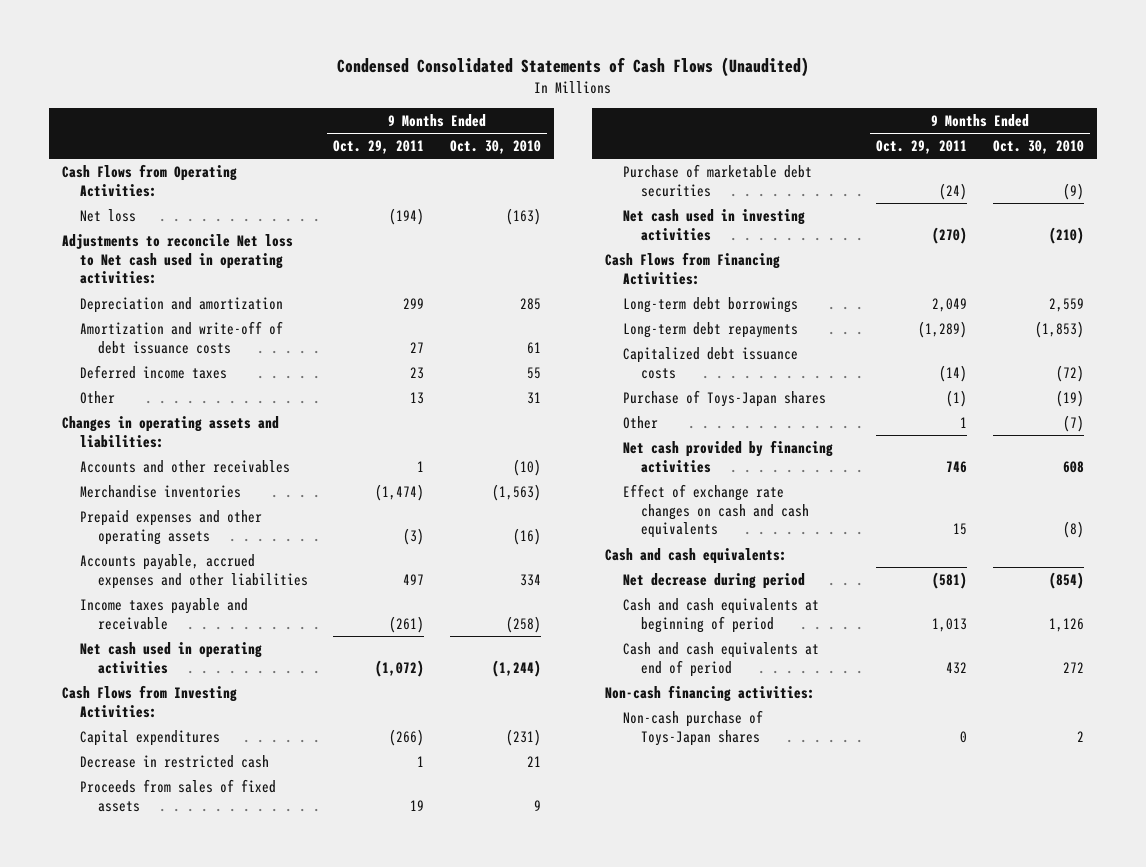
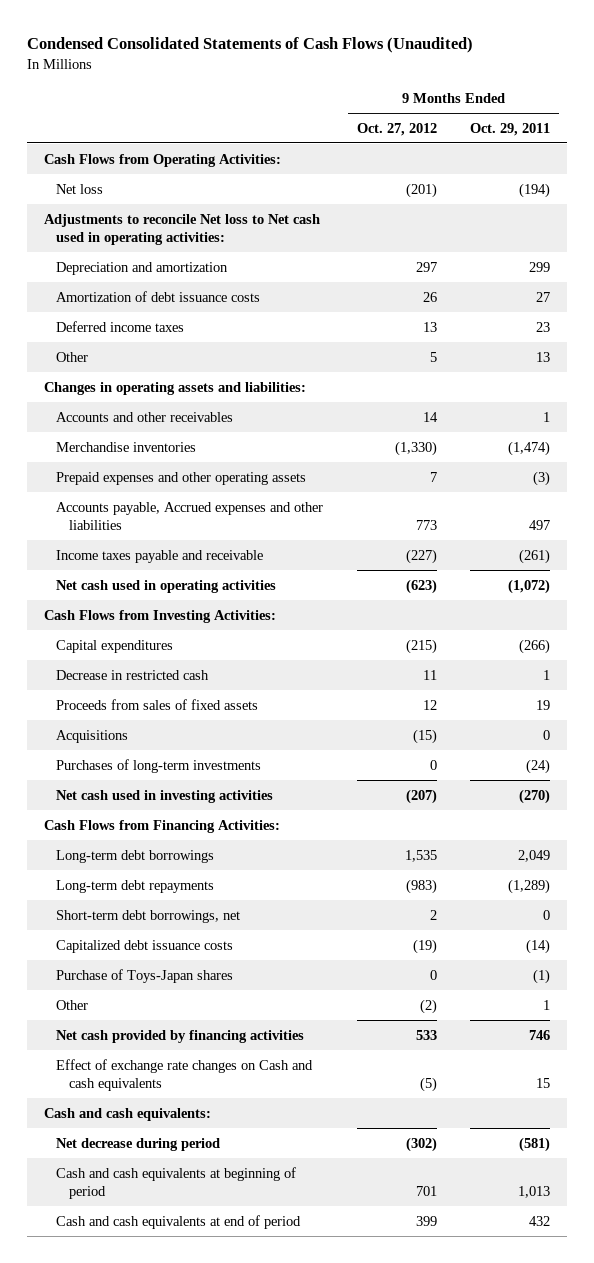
[450,140,542,155] Oct. 30, 2010 -> none
none -> [356,122,437,136] Oct. 27, 2012
[79,320,283,354] Amortization and write-off of debt issuance costs -> [56,290,261,302] Amortization of debt issuance costs
[79,553,308,589] Accounts payable, accrued expenses and other liabilities -> [56,501,324,531] Accounts payable, Accrued expenses and other liabilities
none -> [56,729,129,743] Acquisitions
[622,163,812,197] Purchase of marketable debt securities -> [56,758,262,773] Purchases of long-term investments
none -> [56,909,241,923] Short-term debt borrowings, net
[622,483,809,539] Effect of exchange rate changes on cash and cash equivalents -> [56,1058,314,1092] Effect of exchange rate changes on Cash and cash equivalents
[604,684,815,702] Non-cash financing activities: -> none
[622,709,763,746] Non-cash purchase of Toys-Japan shares -> none

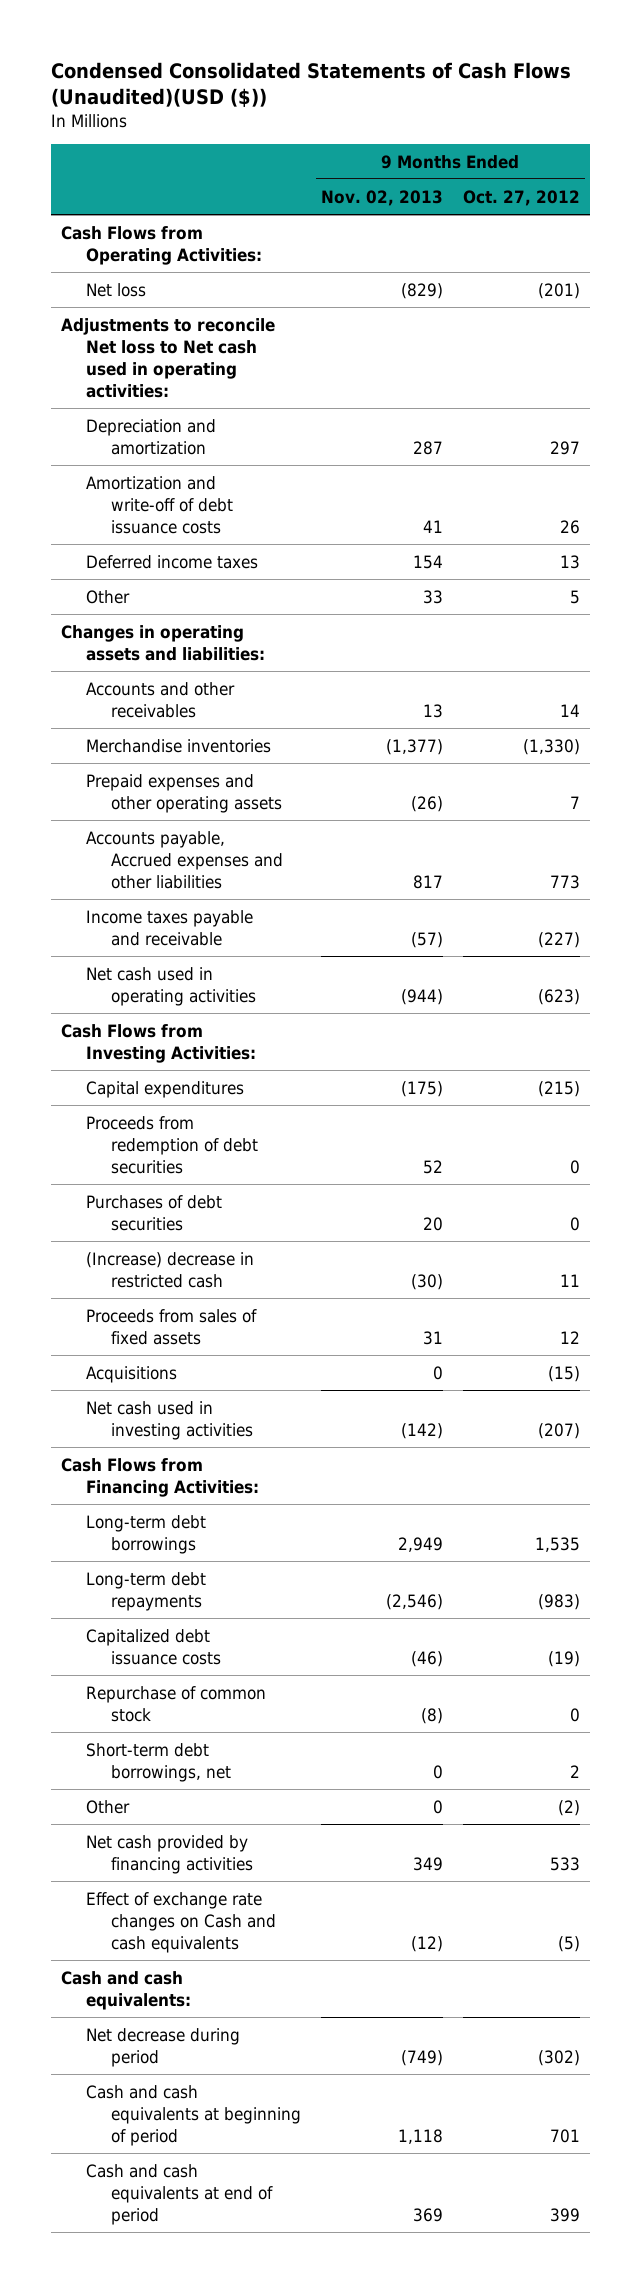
[26,37,473,54] Condensed Consolidated Statements of Cash Flows (Unaudited) -> [51,61,572,107] Condensed Consolidated Statements of Cash Flows (Unaudited)(USD ($))
[470,122,551,136] Oct. 29, 2011 -> none
none -> [320,189,443,206] Nov. 02, 2013
[56,290,261,302] Amortization of debt issuance costs -> [86,475,233,534] Amortization and write-off of debt issuance costs
none -> [86,1115,258,1174] Proceeds from redemption of debt securities
none -> [86,1194,223,1231] Purchases of debt securities
[56,669,210,680] Decrease in restricted cash -> [86,1251,255,1288] (Increase) decrease in restricted cash
[56,758,262,773] Purchases of long-term investments -> none
[56,968,234,983] Purchase of Toys-Japan shares -> none
none -> [86,1685,267,1722] Repurchase of common stock
[56,909,241,923] Short-term debt borrowings, net -> [86,1742,231,1782] Short-term debt borrowings, net

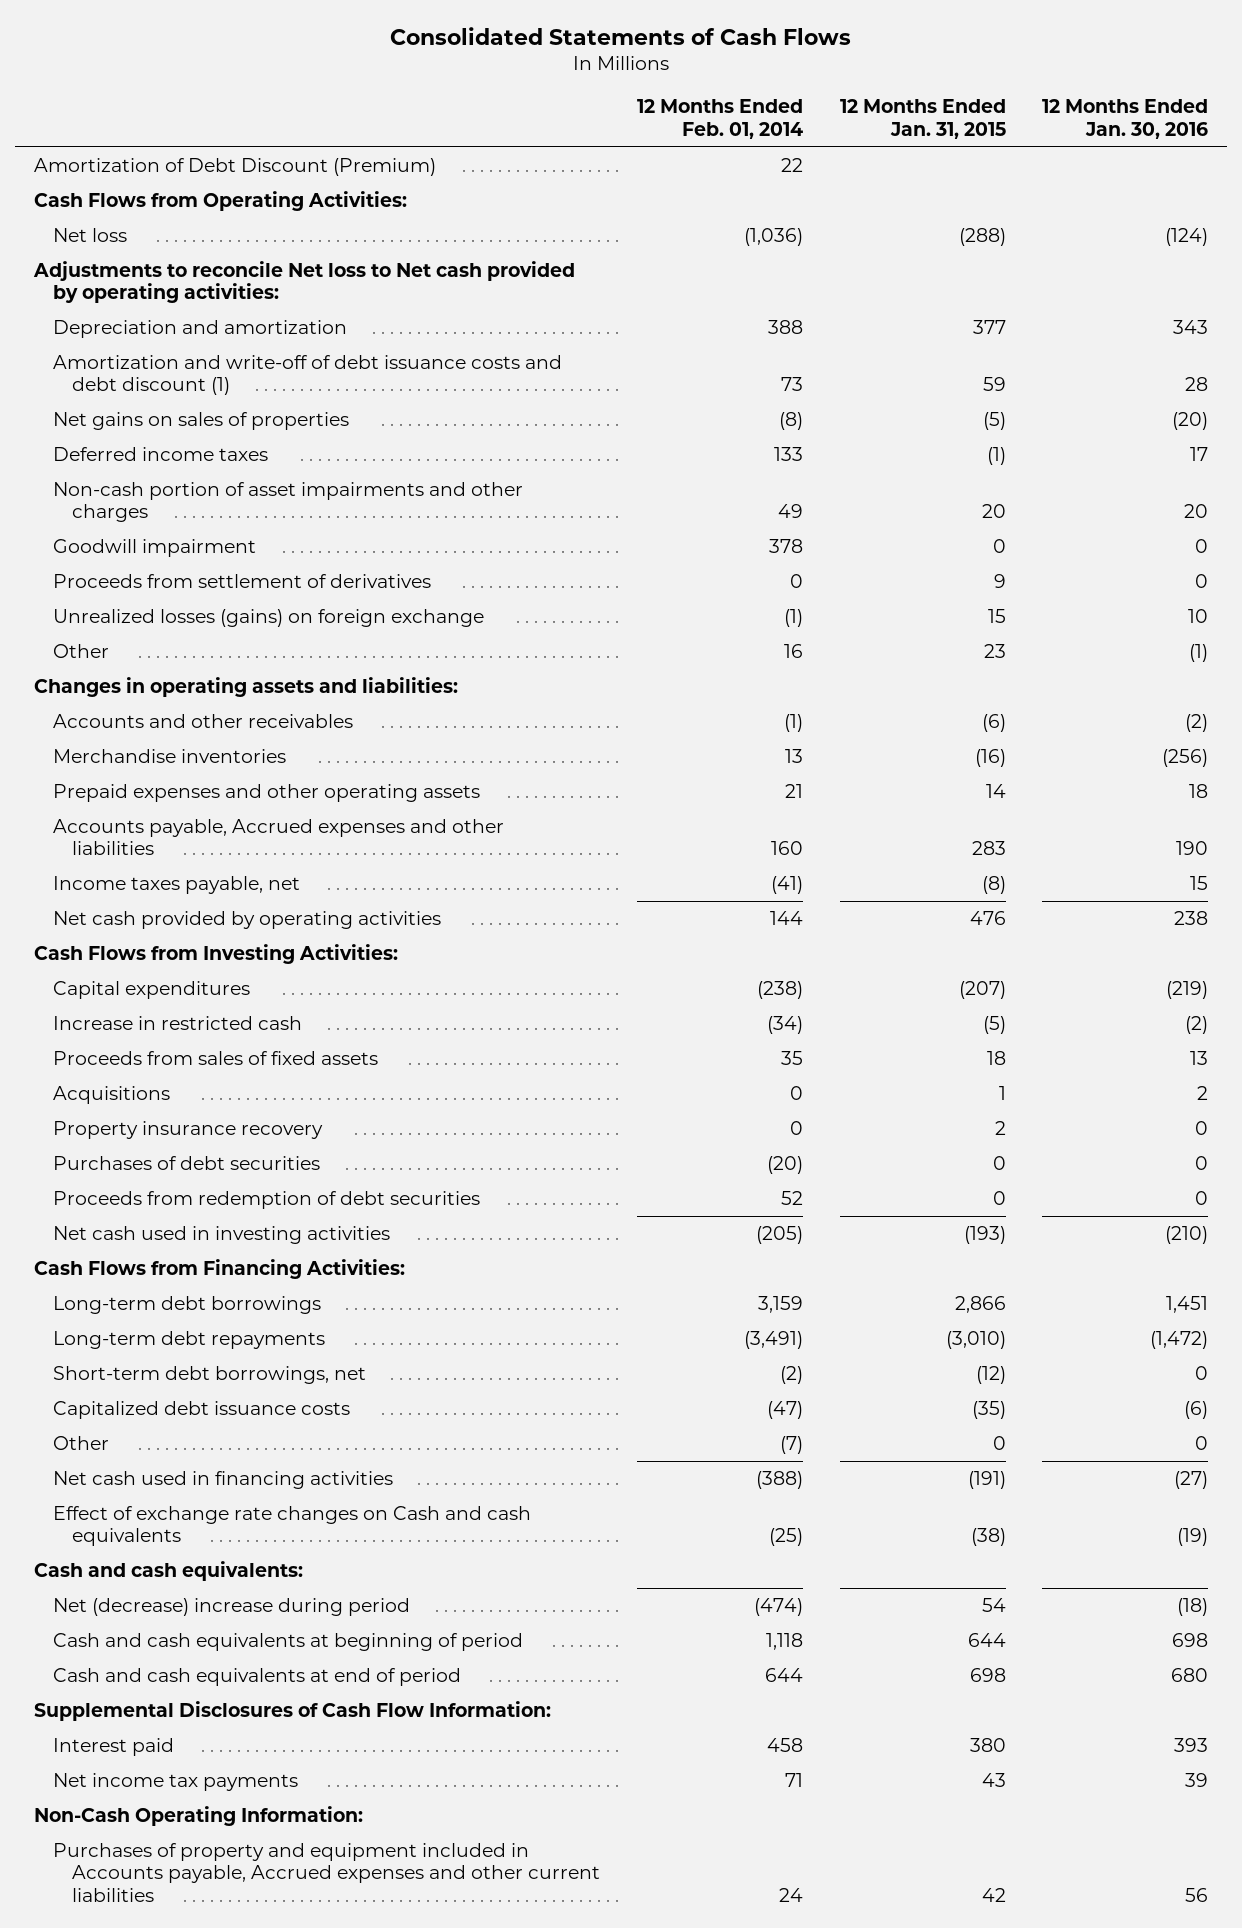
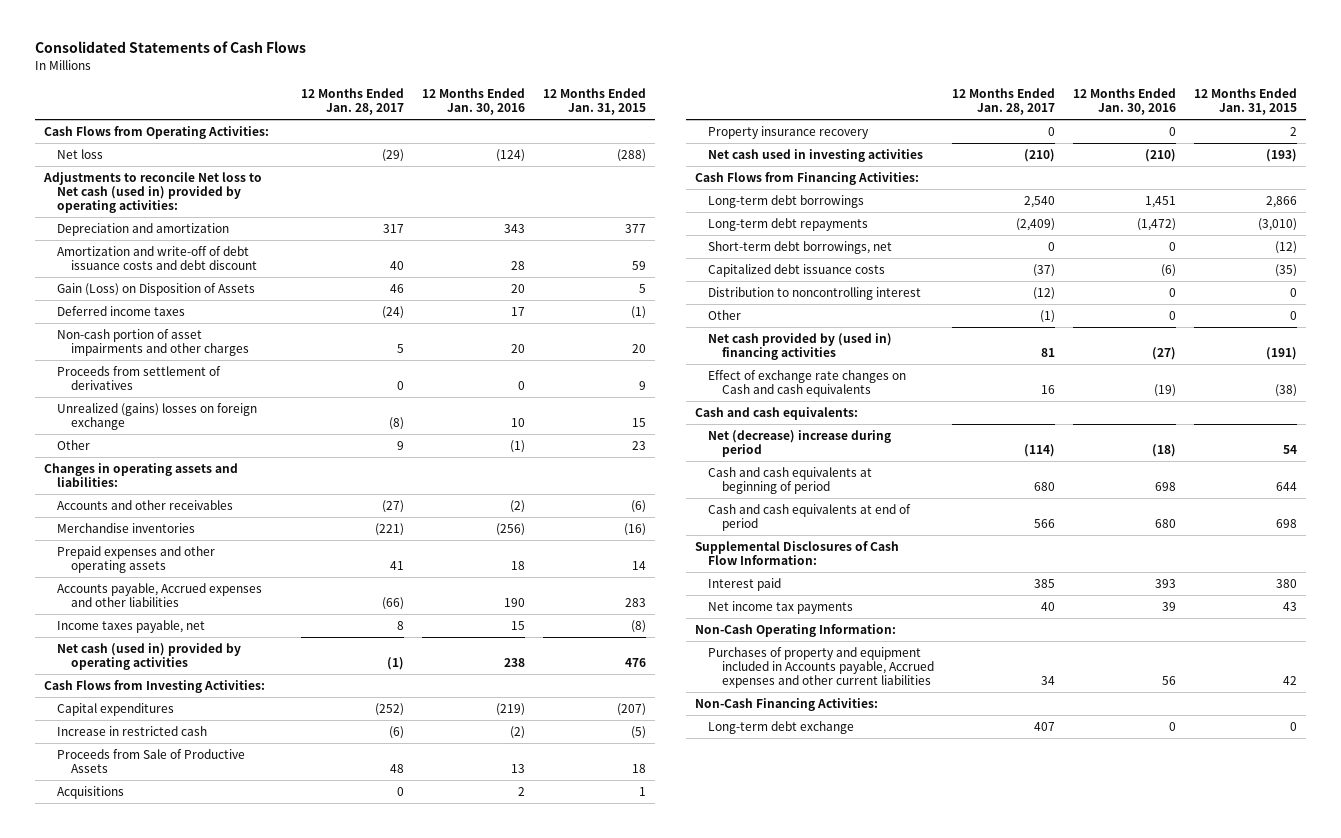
[637,99,804,139] 12 Months Ended Feb. 01, 2014 -> none
none -> [300,88,404,116] 12 Months Ended Jan. 28, 2017
[33,158,436,177] Amortization of Debt Discount (Premium) -> none
[32,261,575,304] Adjustments to reconcile Net loss to Net cash provided by operating activities: -> [42,171,262,213] Adjustments to reconcile Net loss to Net cash (used in) provided by operating activities:
[53,412,350,431] Net gains on sales of properties -> none
[53,355,563,396] Amortization and write-off of debt issuance costs and debt discount (1) -> [57,245,257,270] Amortization and write-off of debt issuance costs and debt discount
none -> [57,282,256,296] Gain (Loss) on Disposition of Assets
[53,539,257,558] Goodwill impairment -> none
[53,609,485,628] Unrealized losses (gains) on foreign exchange -> [57,402,258,430] Unrealized (gains) losses on foreign exchange
[53,911,442,930] Net cash provided by operating activities -> [57,642,242,670] Net cash (used in) provided by operating activities
[53,1051,379,1066] Proceeds from sales of fixed assets -> [57,748,246,773] Proceeds from Sale of Productive Assets
[53,1156,321,1171] Purchases of debt securities -> none
[53,1191,481,1210] Proceeds from redemption of debt securities -> none
none -> [708,286,922,300] Distribution to noncontrolling interest
[53,1471,394,1490] Net cash used in financing activities -> [708,332,893,360] Net cash provided by (used in) financing activities
none -> [694,697,878,711] Non-Cash Financing Activities:
none -> [708,720,855,734] Long-term debt exchange

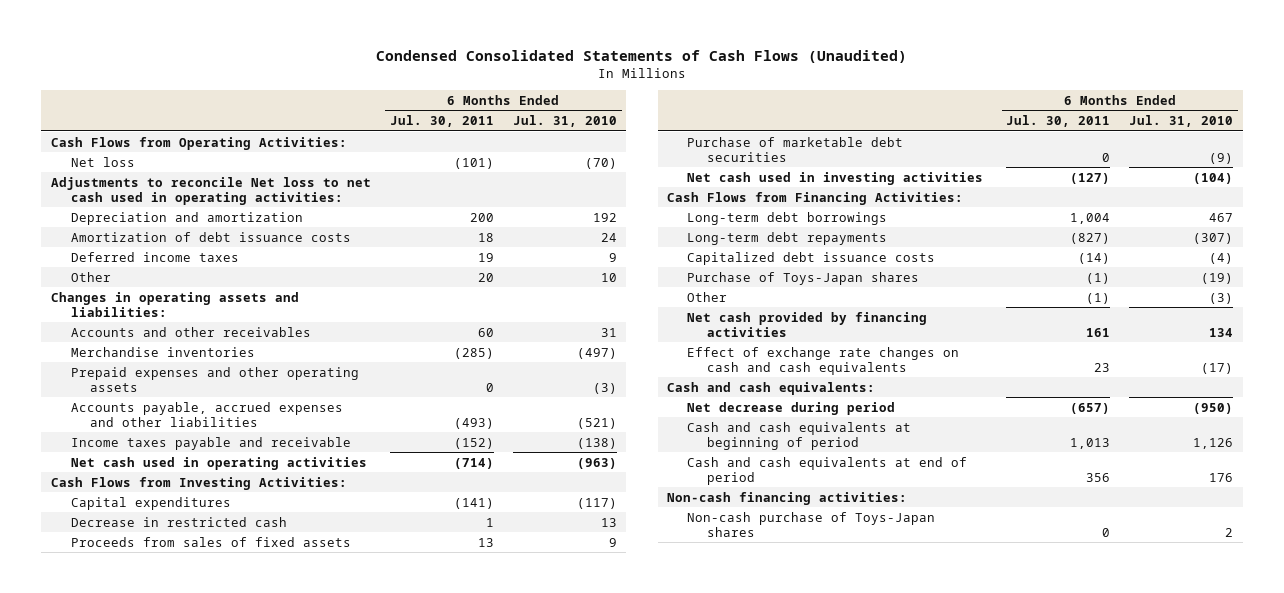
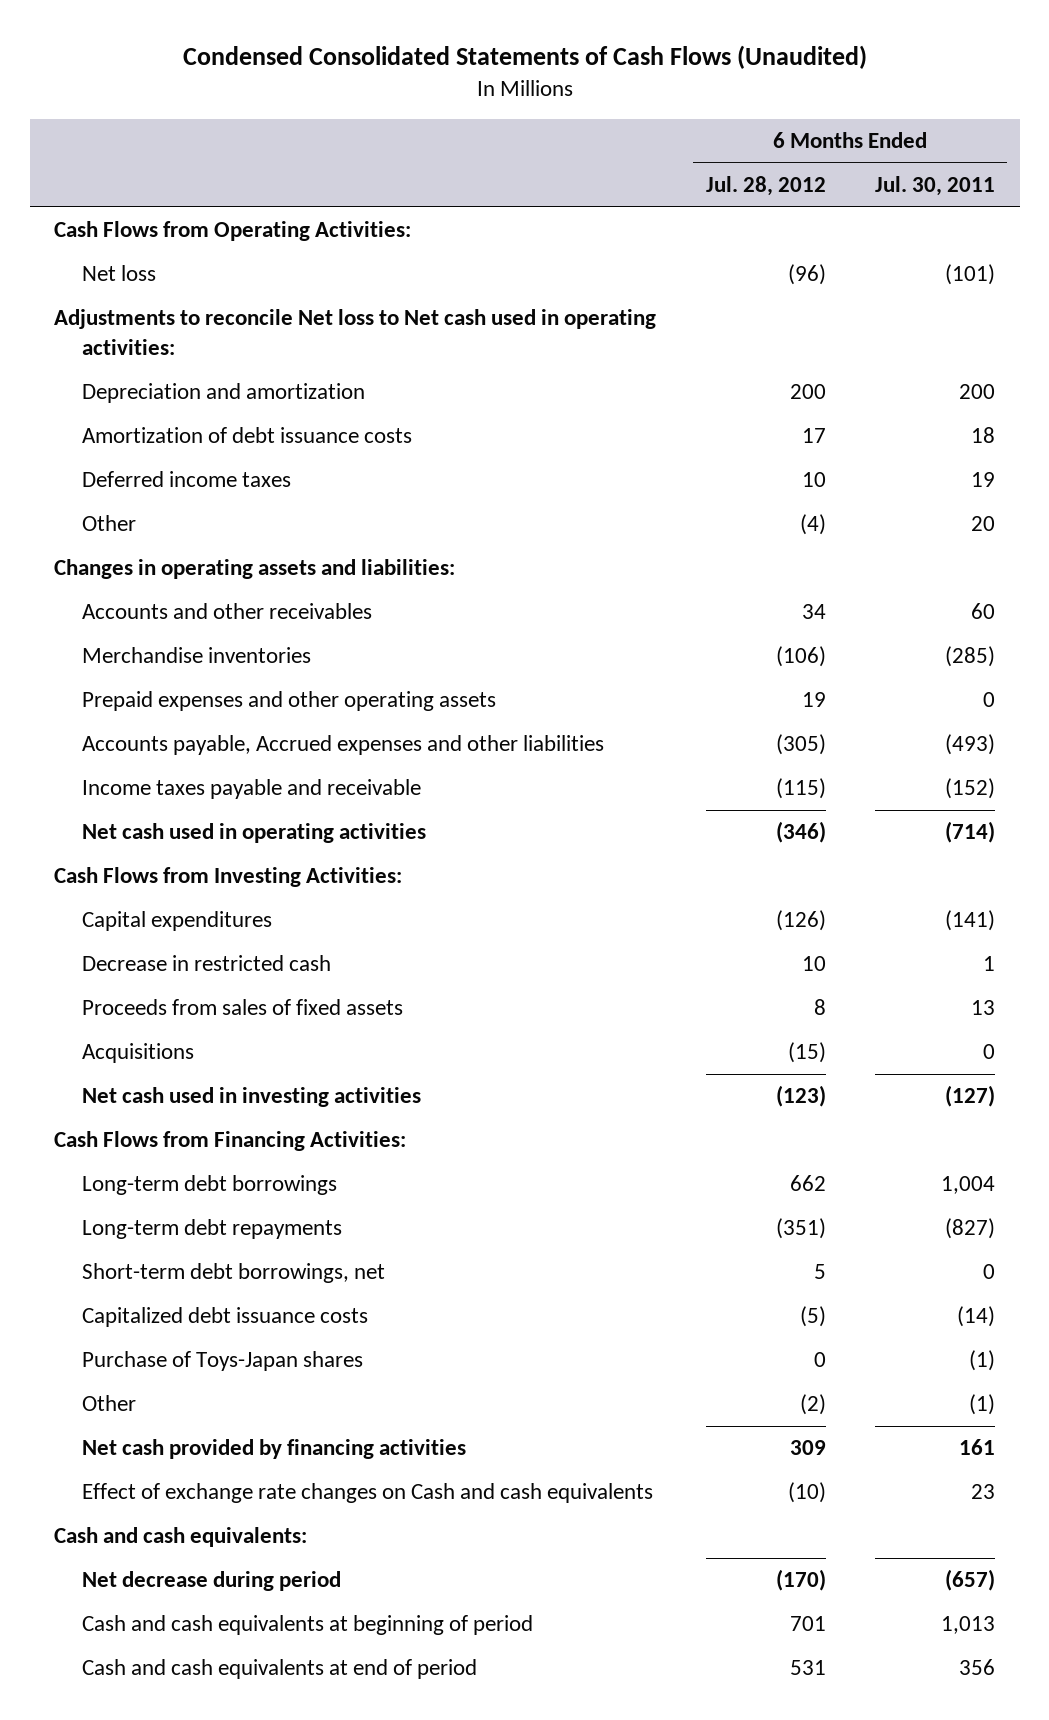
[512,115,617,128] Jul. 31, 2010 -> none
none -> [705,176,826,197] Jul. 28, 2012
[50,176,371,205] Adjustments to reconcile Net loss to net cash used in operating activities: -> [54,309,657,355] Adjustments to reconcile Net loss to Net cash used in operating activities:
[70,401,343,427] Accounts payable, accrued expenses and other liabilities -> [82,735,605,756] Accounts payable, Accrued expenses and other liabilities
[686,136,903,162] Purchase of marketable debt securities -> none
none -> [82,1043,195,1064] Acquisitions
none -> [82,1263,386,1284] Short-term debt borrowings, net
[686,346,959,375] Effect of exchange rate changes on cash and cash equivalents -> [82,1483,654,1504] Effect of exchange rate changes on Cash and cash equivalents
[667,491,908,505] Non-cash financing activities: -> none
[686,511,935,537] Non-cash purchase of Toys-Japan shares -> none

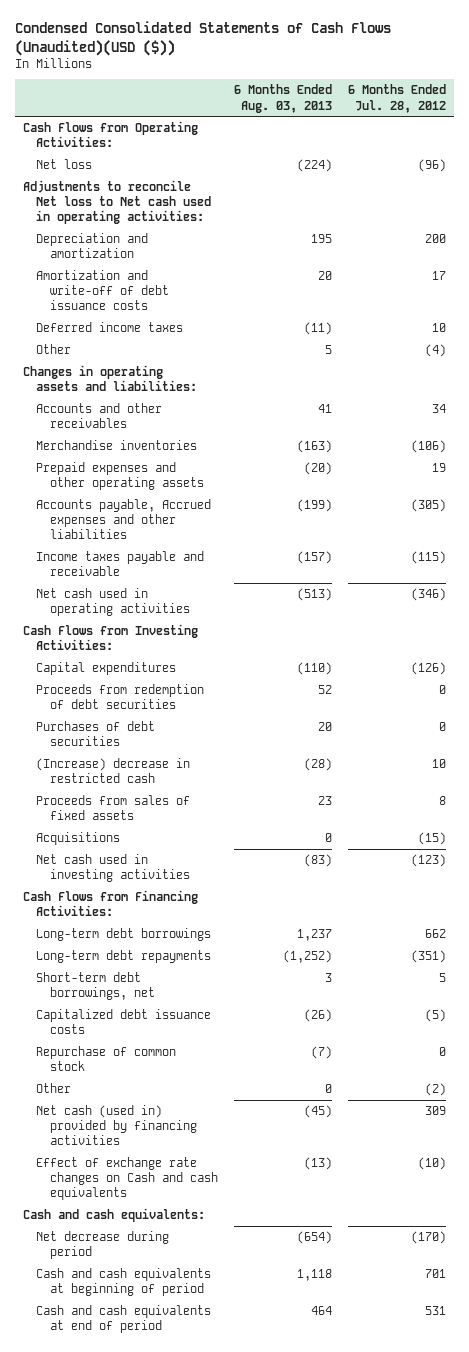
[182,44,867,69] Condensed Consolidated Statements of Cash Flows (Unaudited) -> [14,21,391,56] Condensed Consolidated Statements of Cash Flows (Unaudited)(USD ($))
[874,176,995,197] Jul. 30, 2011 -> none
none -> [234,84,333,113] 6 Months Ended Aug. 03, 2013
[82,427,413,444] Amortization of debt issuance costs -> [36,269,169,311] Amortization and write-off of debt issuance costs
none -> [36,683,205,710] Proceeds from redemption of debt securities
none -> [36,720,156,747] Purchases of debt securities
[82,955,332,972] Decrease in restricted cash -> [36,757,191,784] (Increase) decrease in restricted cash
[82,1351,364,1372] Purchase of Toys-Japan shares -> none
none -> [36,1045,177,1072] Repurchase of common stock
[82,1439,467,1460] Net cash provided by financing activities -> [36,1104,197,1146] Net cash (used in) provided by financing activities

